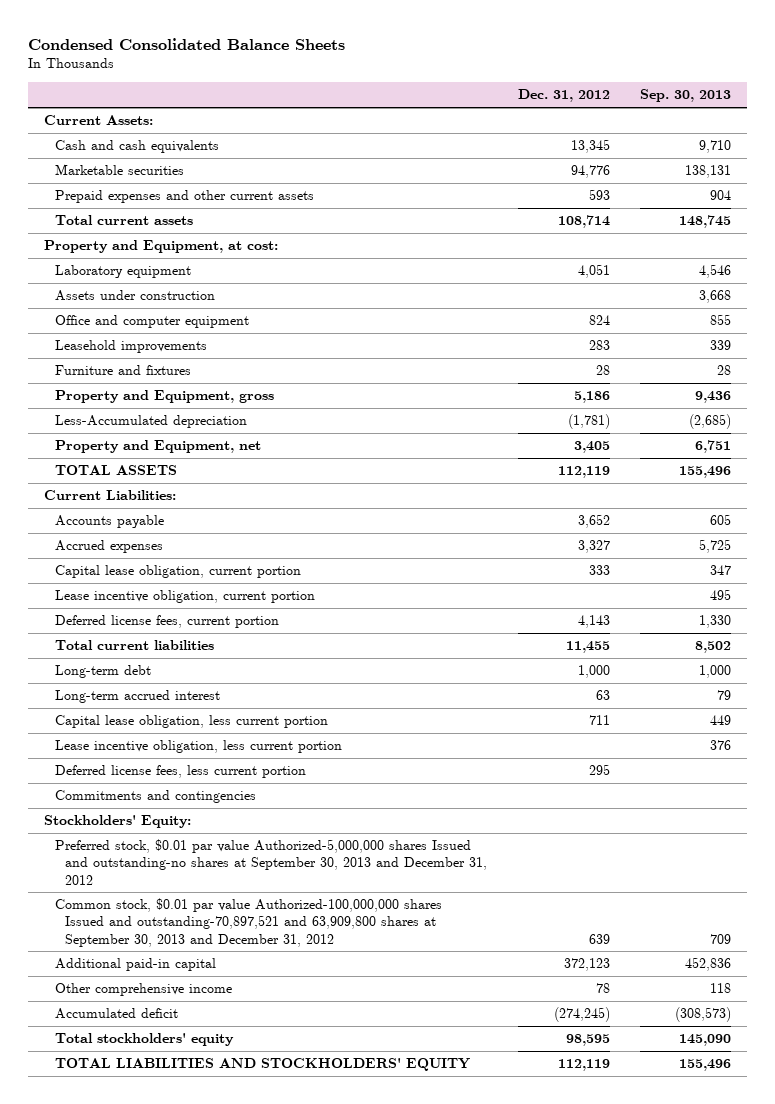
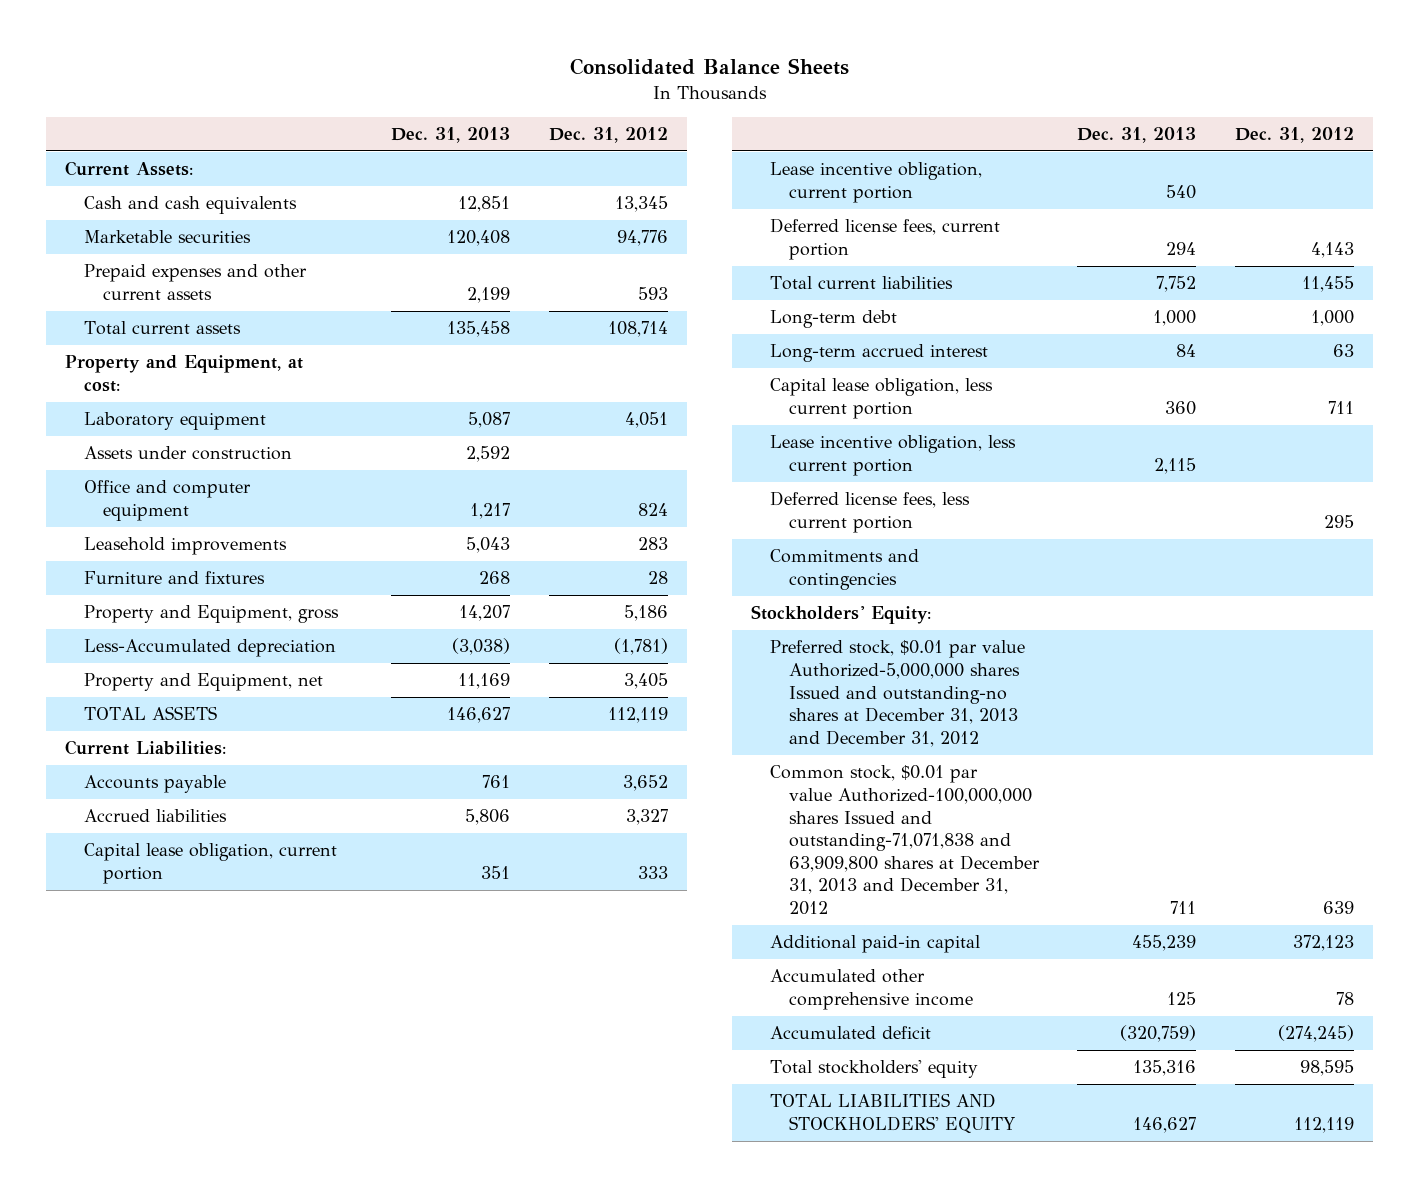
[28,37,346,50] Condensed Consolidated Balance Sheets -> [569,58,849,76] Consolidated Balance Sheets
[640,89,732,103] Sep. 30, 2013 -> none
none -> [391,126,511,143] Dec. 31, 2013
[54,540,163,554] Accrued expenses -> [84,809,228,823] Accrued liabilities
[54,839,488,885] Preferred stock, $0.01 par value Authorized-5,000,000 shares Issued and outstanding-no shares at September 30, 2013 and December 31, 2012 -> [770,640,1026,747] Preferred stock, $0.01 par value Authorized-5,000,000 shares Issued and outstanding-no shares at December 31, 2013 and December 31, 2012
[54,898,442,947] Common stock, $0.01 par value Authorized-100,000,000 shares Issued and outstanding-70,897,521 and 63,909,800 shares at September 30, 2013 and December 31, 2012 -> [770,765,1041,916] Common stock, $0.01 par value Authorized-100,000,000 shares Issued and outstanding-71,071,838 and 63,909,800 shares at December 31, 2013 and December 31, 2012
[54,983,232,997] Other comprehensive income -> [770,969,974,1010] Accumulated other comprehensive income

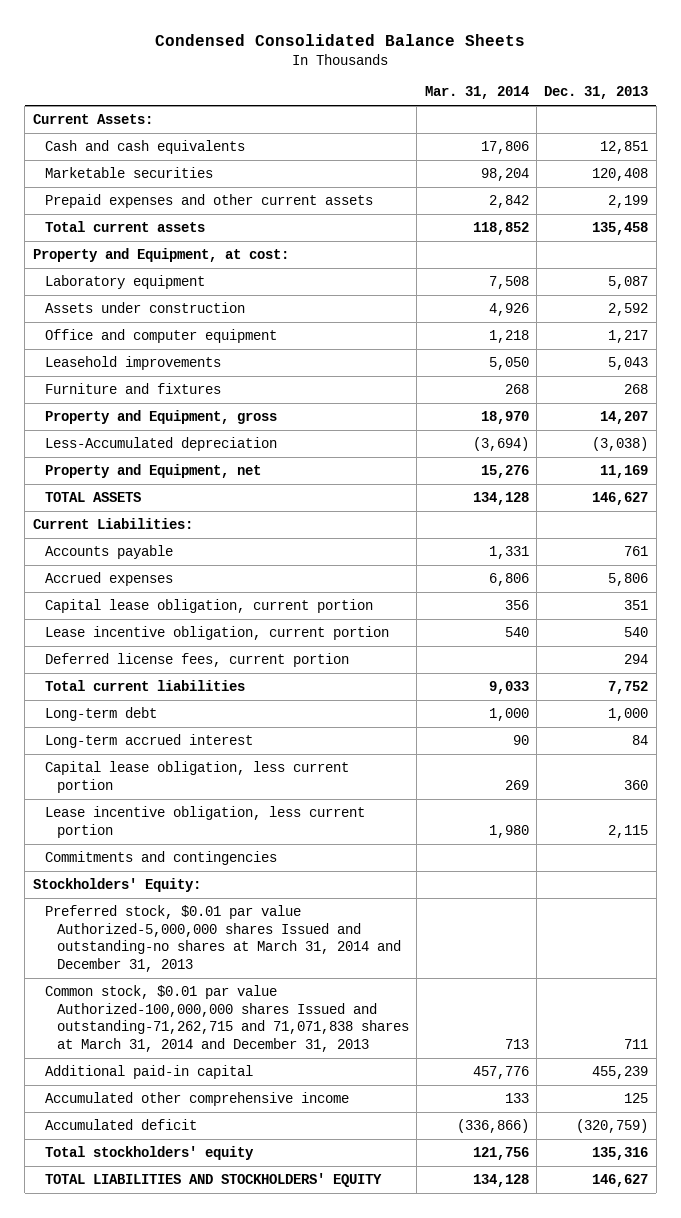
[569,58,849,76] Consolidated Balance Sheets -> [155,33,526,46] Condensed Consolidated Balance Sheets
[548,126,668,143] Dec. 31, 2012 -> none
none -> [424,86,529,100] Mar. 31, 2014
[84,809,228,823] Accrued liabilities -> [44,572,173,587] Accrued expenses
[770,491,971,533] Deferred license fees, less current portion -> none
[770,640,1026,747] Preferred stock, $0.01 par value Authorized-5,000,000 shares Issued and outstanding-no shares at December 31, 2013 and December 31, 2012 -> [44,905,401,972] Preferred stock, $0.01 par value Authorized-5,000,000 shares Issued and outstanding-no shares at March 31, 2014 and December 31, 2013
[770,765,1041,916] Common stock, $0.01 par value Authorized-100,000,000 shares Issued and outstanding-71,071,838 and 63,909,800 shares at December 31, 2013 and December 31, 2012 -> [44,985,409,1052] Common stock, $0.01 par value Authorized-100,000,000 shares Issued and outstanding-71,262,715 and 71,071,838 shares at March 31, 2014 and December 31, 2013

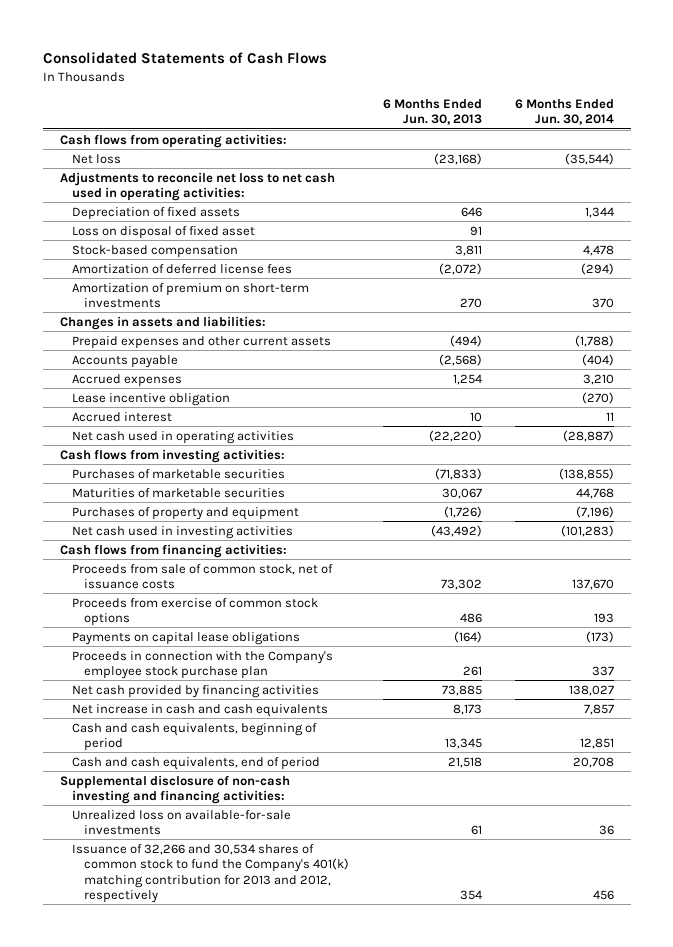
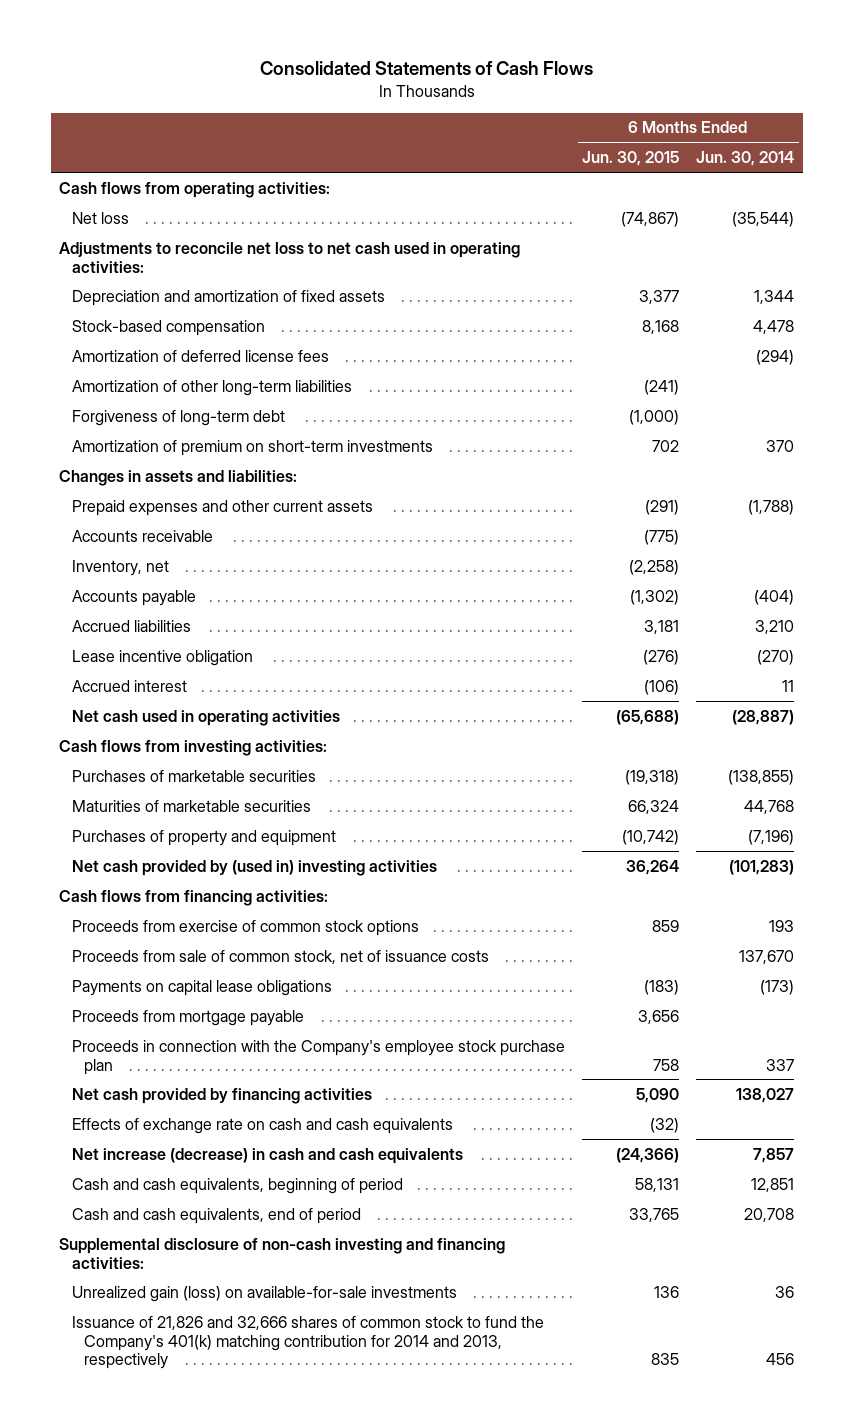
[382,98,482,126] 6 Months Ended Jun. 30, 2013 -> none
none -> [581,151,679,167] Jun. 30, 2015
[72,225,256,239] Loss on disposal of fixed asset -> none
[72,206,241,220] Depreciation of fixed assets -> [71,289,385,306] Depreciation and amortization of fixed assets
none -> [71,379,352,396] Amortization of other long-term liabilities
none -> [71,409,285,426] Forgiveness of long-term debt
none -> [71,529,213,542] Accounts receivable
none -> [71,559,169,576] Inventory, net
[72,373,183,387] Accrued expenses -> [71,619,191,632] Accrued liabilities
[72,525,294,539] Net cash used in investing activities -> [71,859,437,876] Net cash provided by (used in) investing activities
[72,563,334,590] Proceeds from sale of common stock, net of issuance costs -> [71,949,489,964] Proceeds from sale of common stock, net of issuance costs
none -> [71,1009,304,1026] Proceeds from mortgage payable
none -> [71,1117,453,1134] Effects of exchange rate on cash and cash equivalents
[72,703,329,717] Net increase in cash and cash equivalents -> [71,1147,463,1164] Net increase (decrease) in cash and cash equivalents
[72,809,292,836] Unrealized loss on available-for-sale investments -> [71,1285,457,1302] Unrealized gain (loss) on available-for-sale investments
[72,843,350,904] Issuance of 32,266 and 30,534 shares of common stock to fund the Company's 401(k) matching contribution for 2013 and 2012, respectively -> [71,1315,544,1370] Issuance of 21,826 and 32,666 shares of common stock to fund the Company's 401(k) matching contribution for 2014 and 2013, respectively

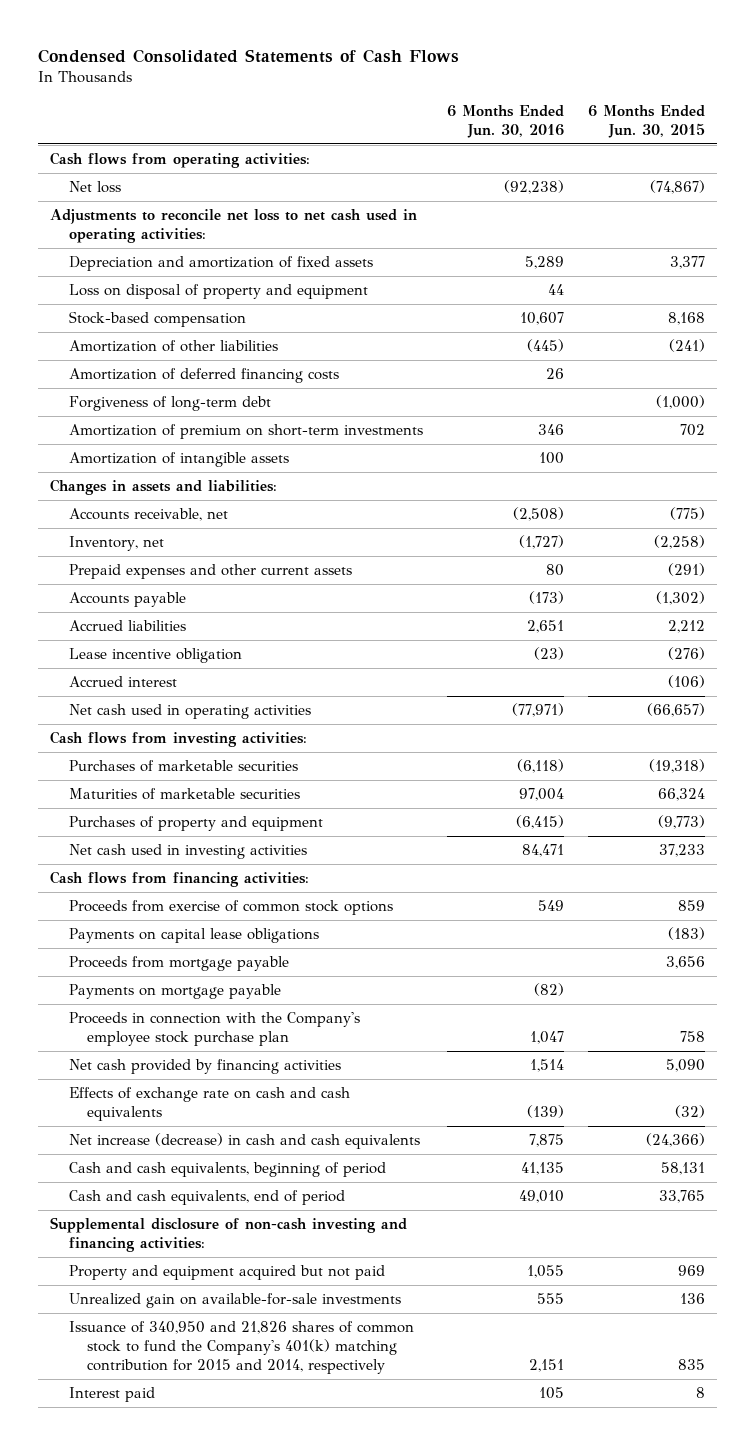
[259,61,593,76] Consolidated Statements of Cash Flows -> [38,48,460,63] Condensed Consolidated Statements of Cash Flows
[696,151,795,167] Jun. 30, 2014 -> none
none -> [447,105,565,138] 6 Months Ended Jun. 30, 2016
none -> [68,284,368,300] Loss on disposal of property and equipment
[71,349,329,362] Amortization of deferred license fees -> none
[71,379,352,396] Amortization of other long-term liabilities -> [68,340,278,353] Amortization of other liabilities
none -> [68,368,339,384] Amortization of deferred financing costs
none -> [68,452,289,468] Amortization of intangible assets
[71,529,213,542] Accounts receivable -> [68,508,228,522] Accounts receivable, net
[71,499,373,516] Prepaid expenses and other current assets -> [68,564,352,580] Prepaid expenses and other current assets
[643,619,679,634] 3,181 -> [668,620,706,634] 2,212
[615,709,679,725] (65,688) -> [647,703,706,718] (66,657)
[621,829,679,845] (10,742) -> [658,815,706,830] (9,773)
[71,859,437,876] Net cash provided by (used in) investing activities -> [68,844,307,860] Net cash used in investing activities
[625,859,679,875] 36,264 -> [659,844,706,858] 37,233
[71,949,489,964] Proceeds from sale of common stock, net of issuance costs -> none
none -> [68,984,281,1000] Payments on mortgage payable
none -> [68,1265,385,1281] Property and equipment acquired but not paid
[71,1285,457,1302] Unrealized gain (loss) on available-for-sale investments -> [68,1293,401,1309] Unrealized gain on available-for-sale investments
[71,1315,544,1370] Issuance of 21,826 and 32,666 shares of common stock to fund the Company's 401(k) matching contribution for 2014 and 2013, respectively -> [68,1321,414,1374] Issuance of 340,950 and 21,826 shares of common stock to fund the Company's 401(k) matching contribution for 2015 and 2014, respectively
none -> [68,1387,155,1403] Interest paid

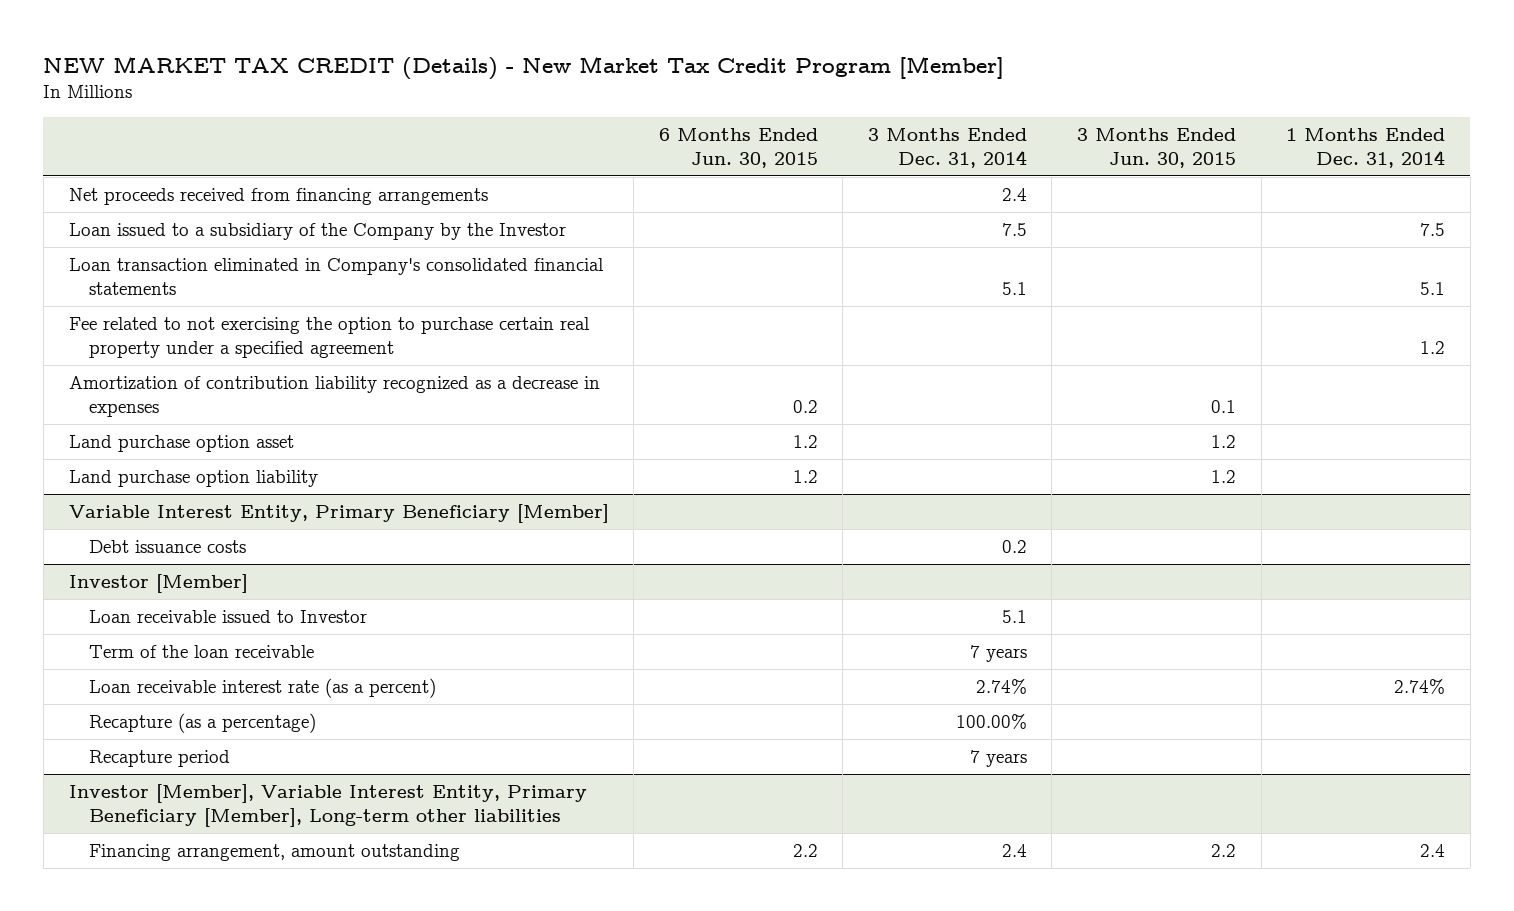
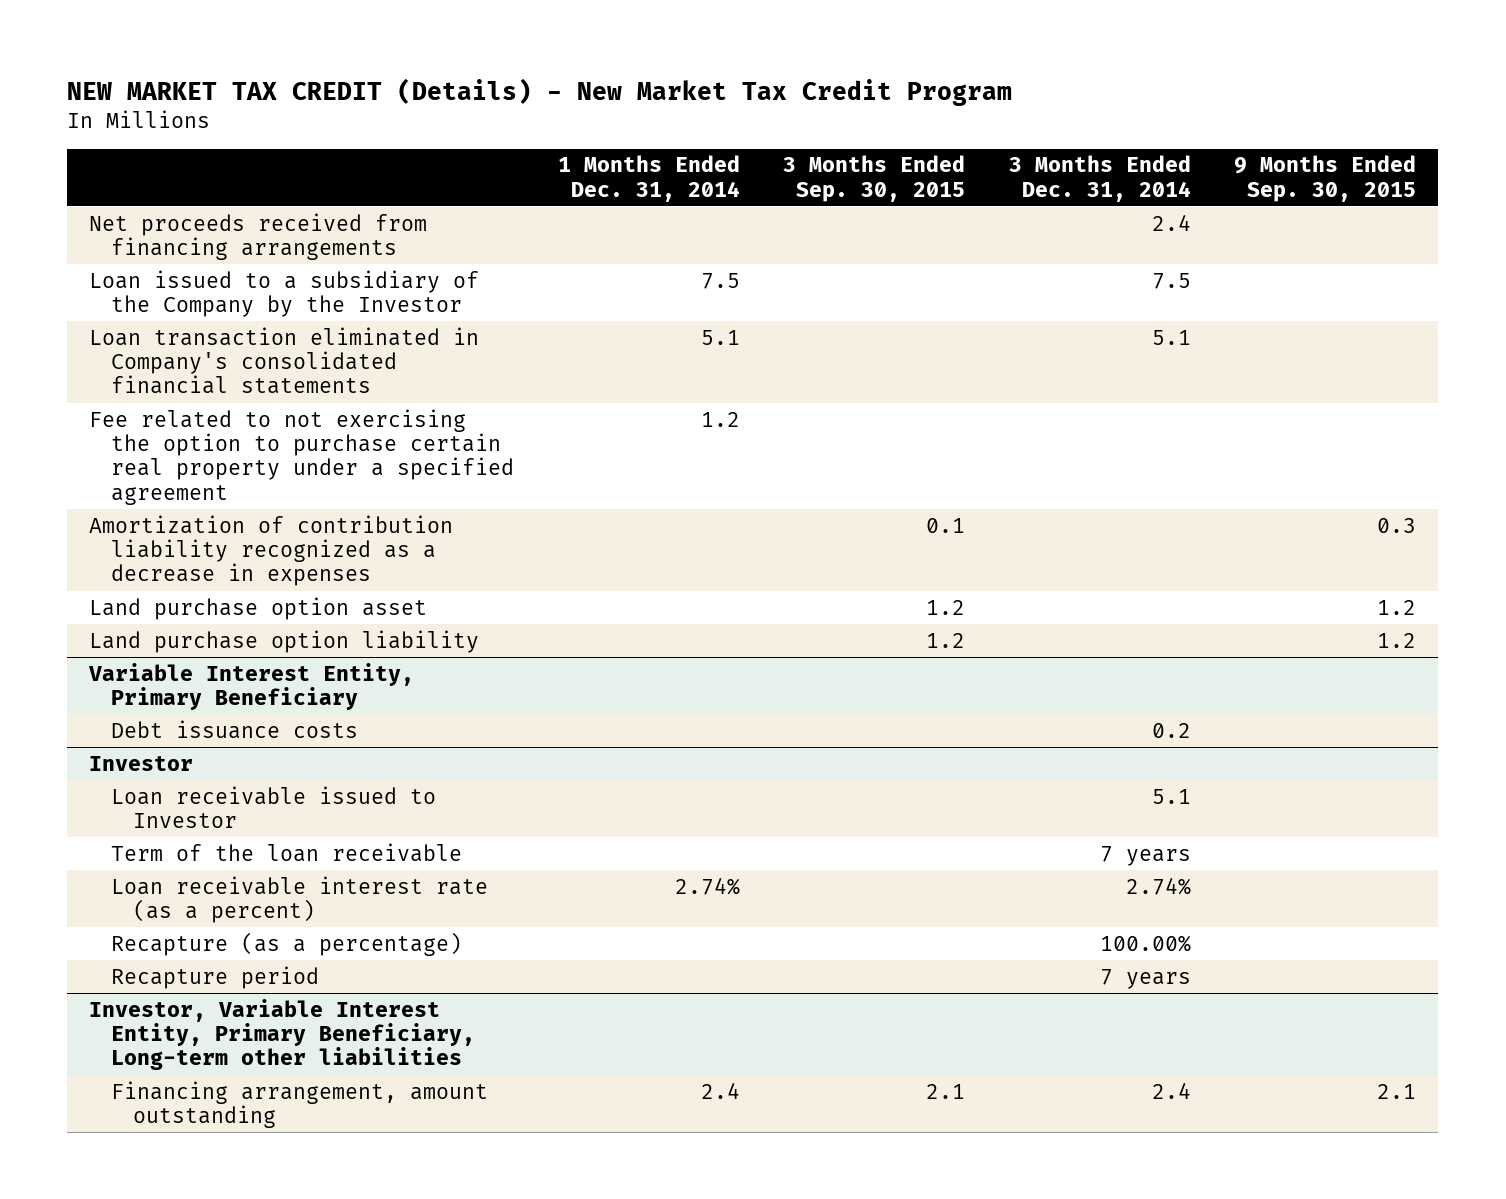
[43,55,1005,80] NEW MARKET TAX CREDIT (Details) - New Market Tax Credit Program [Member] -> [67,77,1013,106] NEW MARKET TAX CREDIT (Details) - New Market Tax Credit Program
[658,127,818,168] 6 Months Ended Jun. 30, 2015 -> none
[1077,127,1237,168] 3 Months Ended Jun. 30, 2015 -> none
none -> [783,155,966,202] 3 Months Ended Sep. 30, 2015
none -> [1234,155,1417,202] 9 Months Ended Sep. 30, 2015
[68,504,609,524] Variable Interest Entity, Primary Beneficiary [Member] -> [88,662,415,711] Variable Interest Entity, Primary Beneficiary
[68,574,248,594] Investor [Member] -> [89,755,194,771] Investor
[68,784,587,828] Investor [Member], Variable Interest Entity, Primary Beneficiary [Member], Long-term other liabilities -> [89,998,476,1071] Investor, Variable Interest Entity, Primary Beneficiary, Long-term other liabilities

